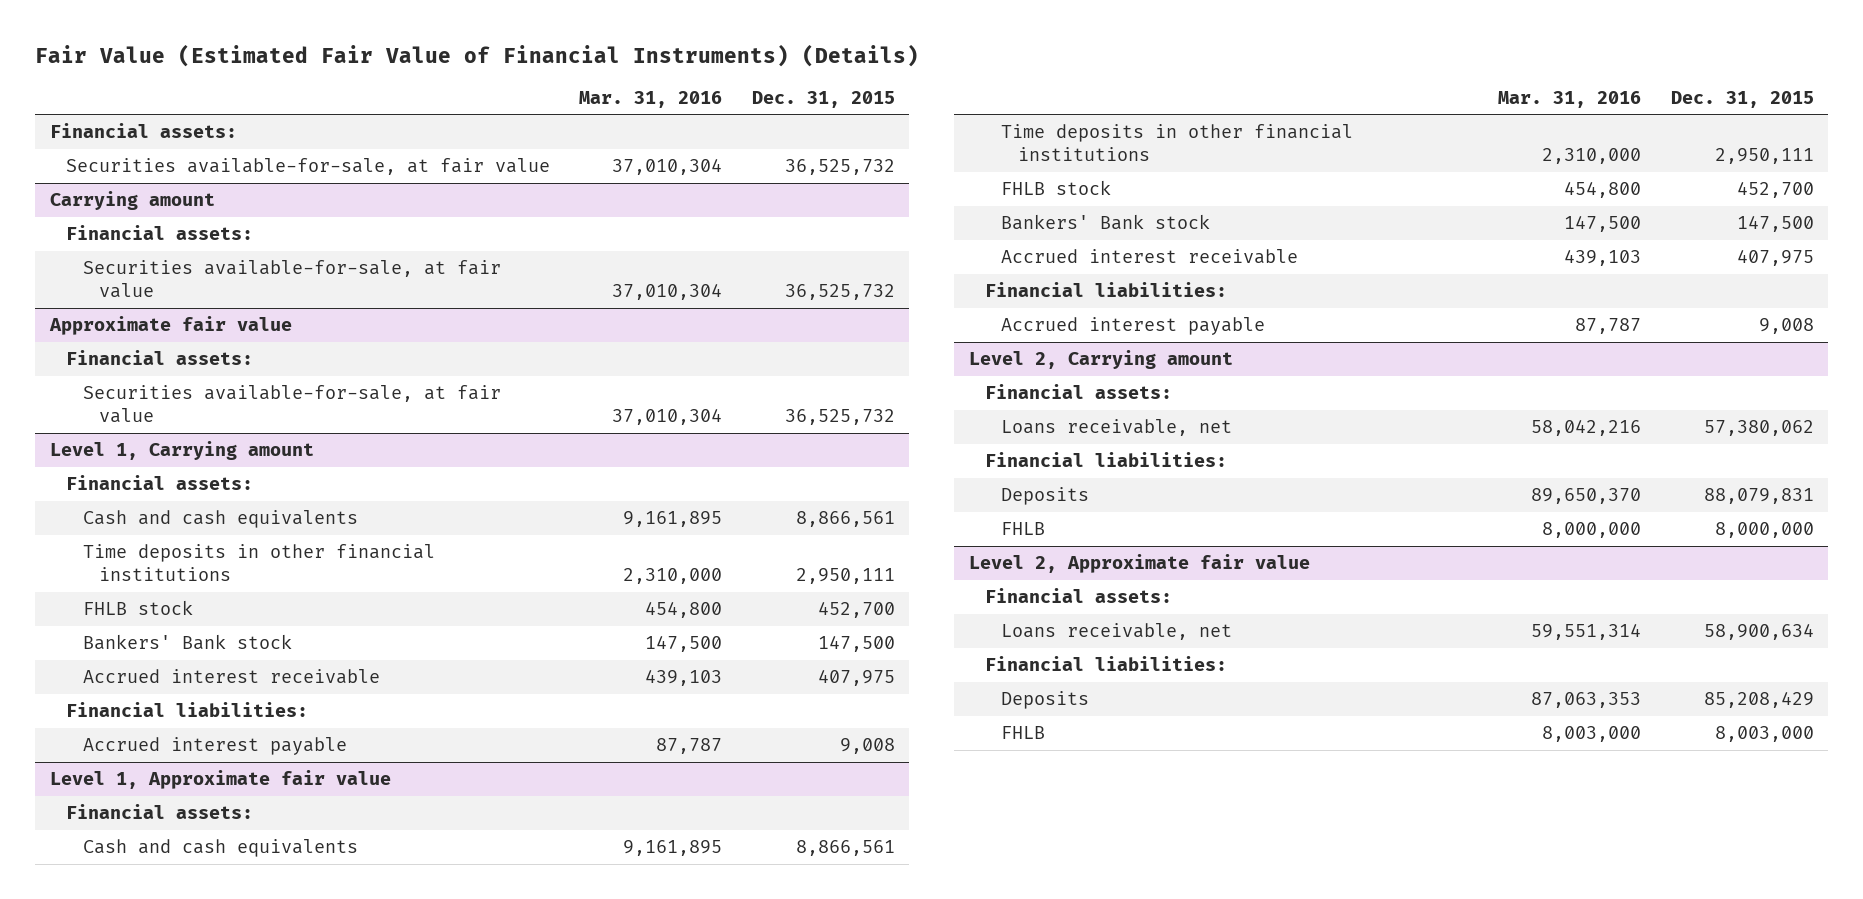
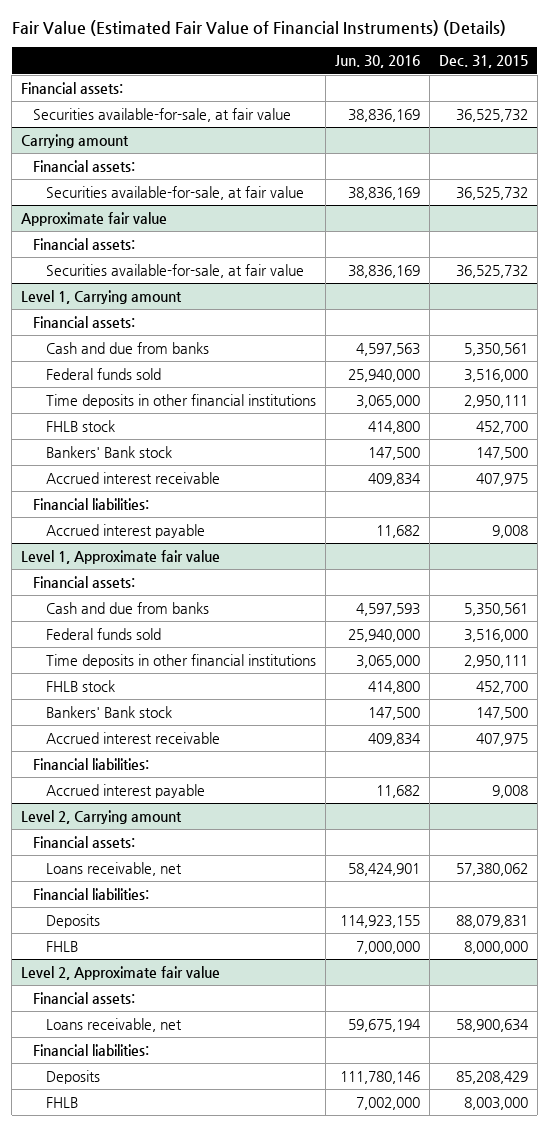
[579,90,723,108] Mar. 31, 2016 -> none
none -> [334,55,420,69] Jun. 30, 2016
[82,510,358,529] Cash and cash equivalents -> [45,342,209,355] Cash and due from banks
[795,511,895,528] 8,866,561 -> [463,343,528,357] 5,350,561
none -> [45,368,161,381] Federal funds sold
[82,839,358,858] Cash and cash equivalents -> [45,602,209,615] Cash and due from banks
[795,840,895,857] 8,866,561 -> [463,603,528,617] 5,350,561
none -> [45,628,161,641] Federal funds sold

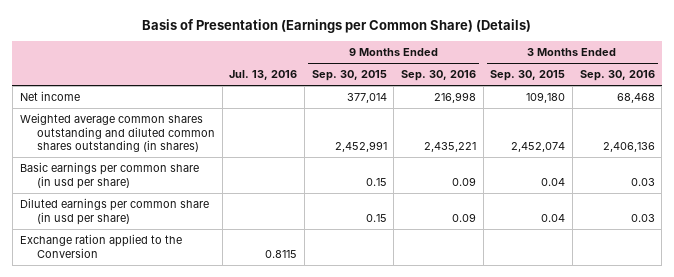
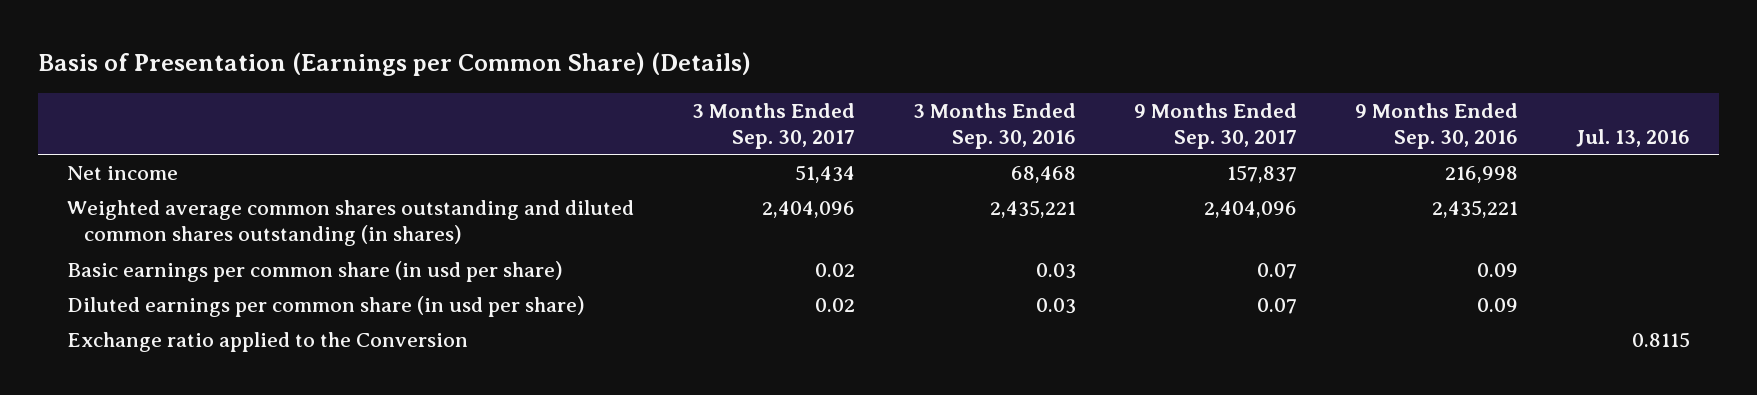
[311,70,387,82] Sep. 30, 2015 -> none
[490,70,566,82] Sep. 30, 2015 -> none
none -> [692,102,856,149] 3 Months Ended Sep. 30, 2017
none -> [1133,102,1297,149] 9 Months Ended Sep. 30, 2017
[602,142,655,153] 2,406,136 -> [990,199,1077,218] 2,435,221
[19,234,182,258] Exchange ration applied to the Conversion -> [67,331,469,352] Exchange ratio applied to the Conversion

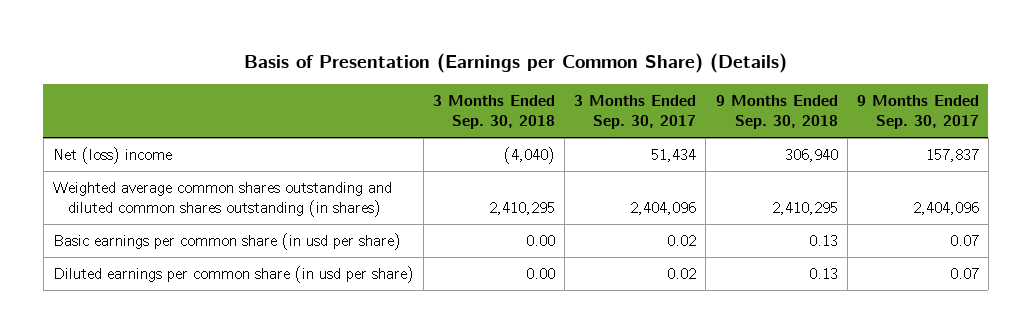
[913,102,1077,149] 3 Months Ended Sep. 30, 2016 -> none
[1354,102,1518,149] 9 Months Ended Sep. 30, 2016 -> none
[1575,128,1690,147] Jul. 13, 2016 -> none
none -> [433,94,556,130] 3 Months Ended Sep. 30, 2018
none -> [715,94,838,130] 9 Months Ended Sep. 30, 2018
[67,165,179,180] Net income -> [52,146,172,164] Net (loss) income
[67,331,469,352] Exchange ratio applied to the Conversion -> none

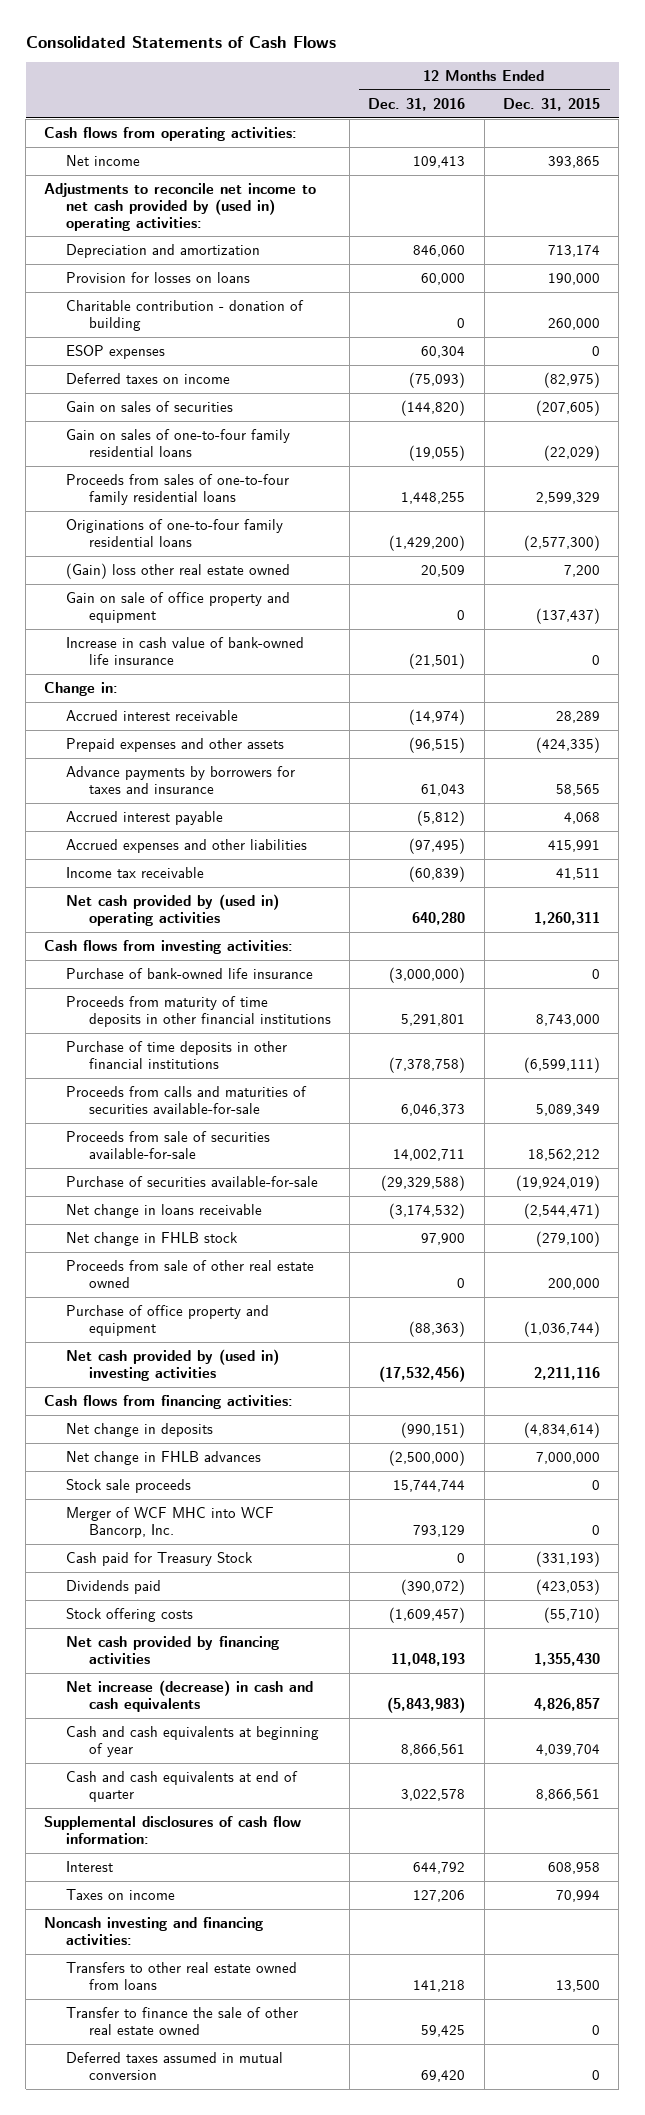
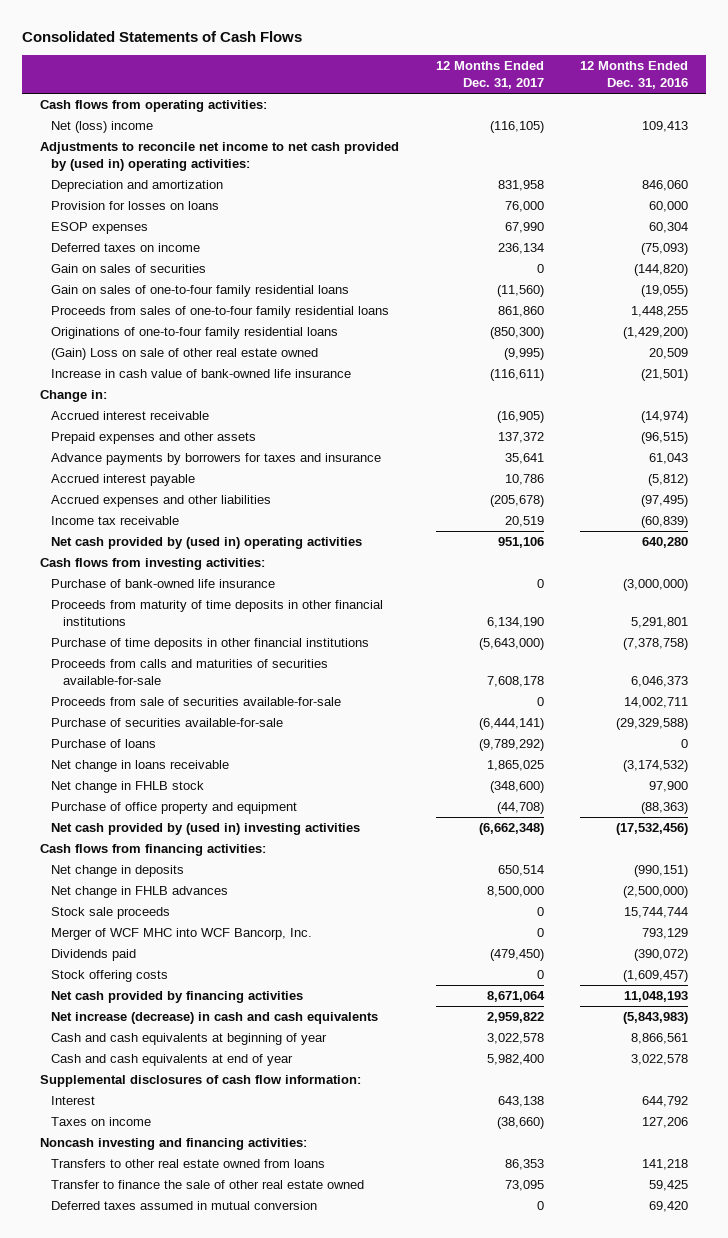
[503,97,601,111] Dec. 31, 2015 -> none
none -> [435,61,544,90] 12 Months Ended Dec. 31, 2017
[66,154,141,166] Net income -> [51,121,154,134] Net (loss) income
[66,299,305,331] Charitable contribution - donation of building -> none
[66,591,291,623] Gain on sale of office property and equipment -> none
[66,562,291,579] (Gain) loss other real estate owned -> [51,348,319,361] (Gain) Loss on sale of other real estate owned
none -> [51,739,157,749] Purchase of loans
[66,1259,315,1288] Proceeds from sale of other real estate owned -> none
[66,1551,254,1566] Cash paid for Treasury Stock -> none
[66,1770,299,1802] Cash and cash equivalents at end of quarter -> [51,1054,294,1067] Cash and cash equivalents at end of year

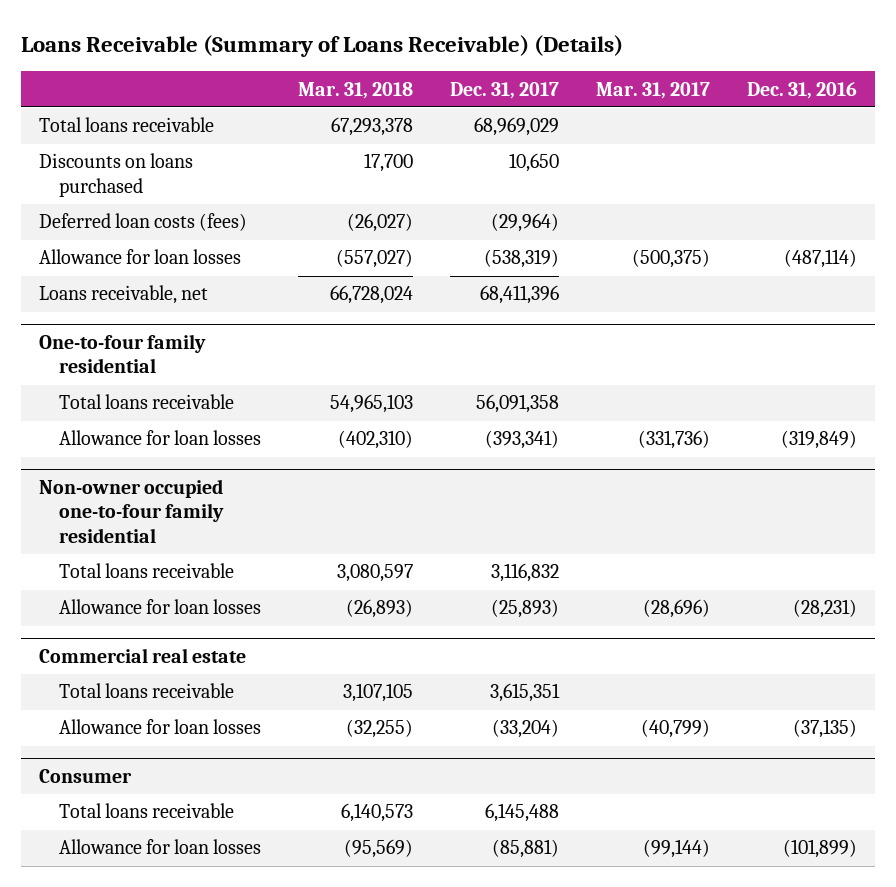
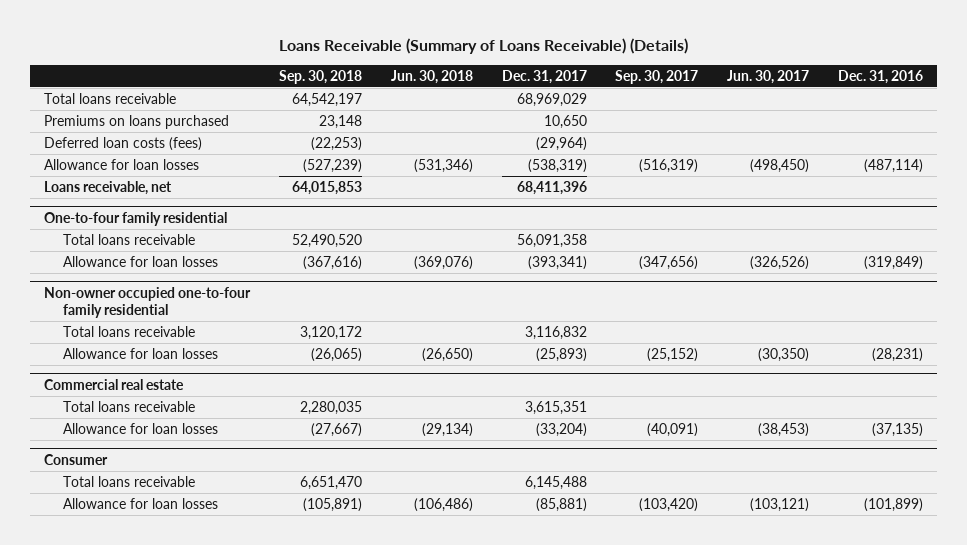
[298,81,414,99] Mar. 31, 2018 -> none
[596,81,711,99] Mar. 31, 2017 -> none
none -> [279,69,363,84] Sep. 30, 2018
none -> [390,69,473,84] Jun. 30, 2018
none -> [615,69,699,84] Sep. 30, 2017
none -> [727,69,810,84] Jun. 30, 2017
[39,153,194,198] Discounts on loans purchased -> [44,114,230,129] Premiums on loans purchased

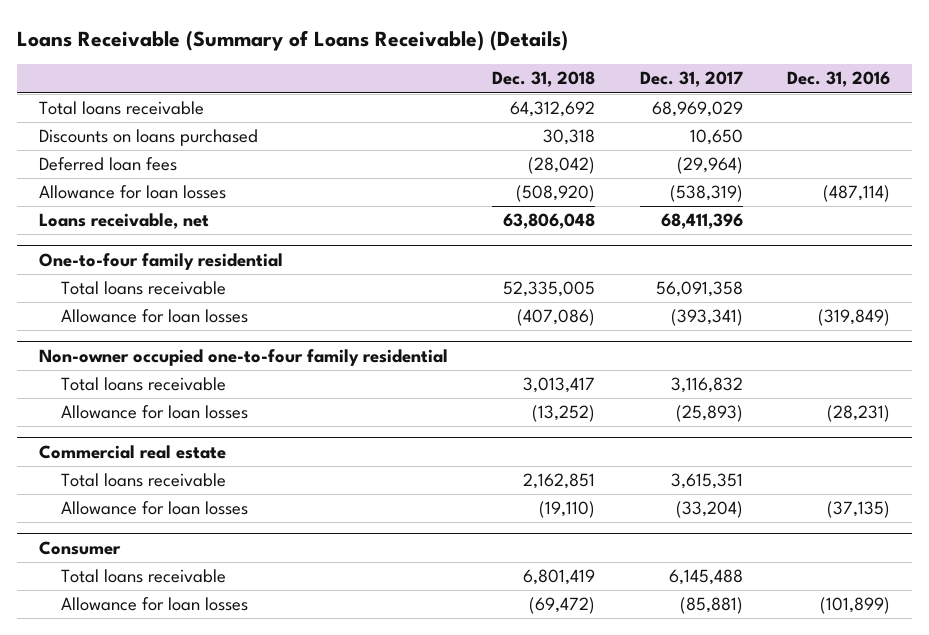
[279,69,363,84] Sep. 30, 2018 -> none
[390,69,473,84] Jun. 30, 2018 -> none
[615,69,699,84] Sep. 30, 2017 -> none
[727,69,810,84] Jun. 30, 2017 -> none
none -> [492,71,596,88] Dec. 31, 2018
[44,114,230,129] Premiums on loans purchased -> [38,129,258,147] Discounts on loans purchased
[44,136,203,151] Deferred loan costs (fees) -> [38,157,177,172] Deferred loan fees

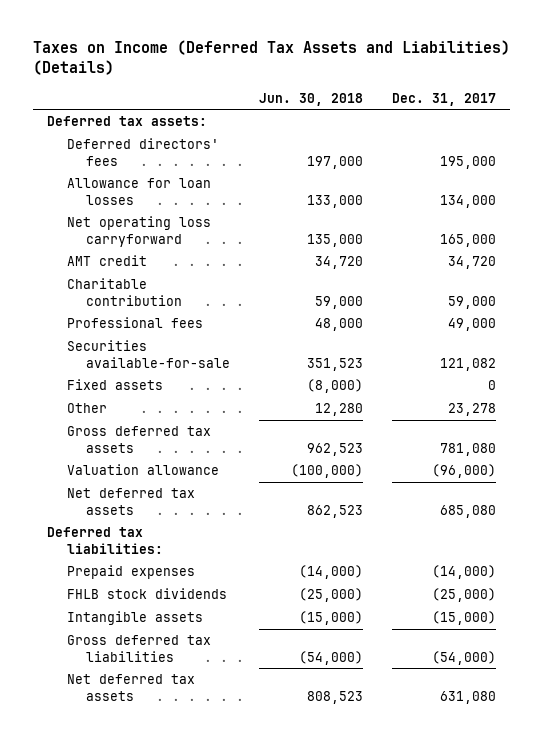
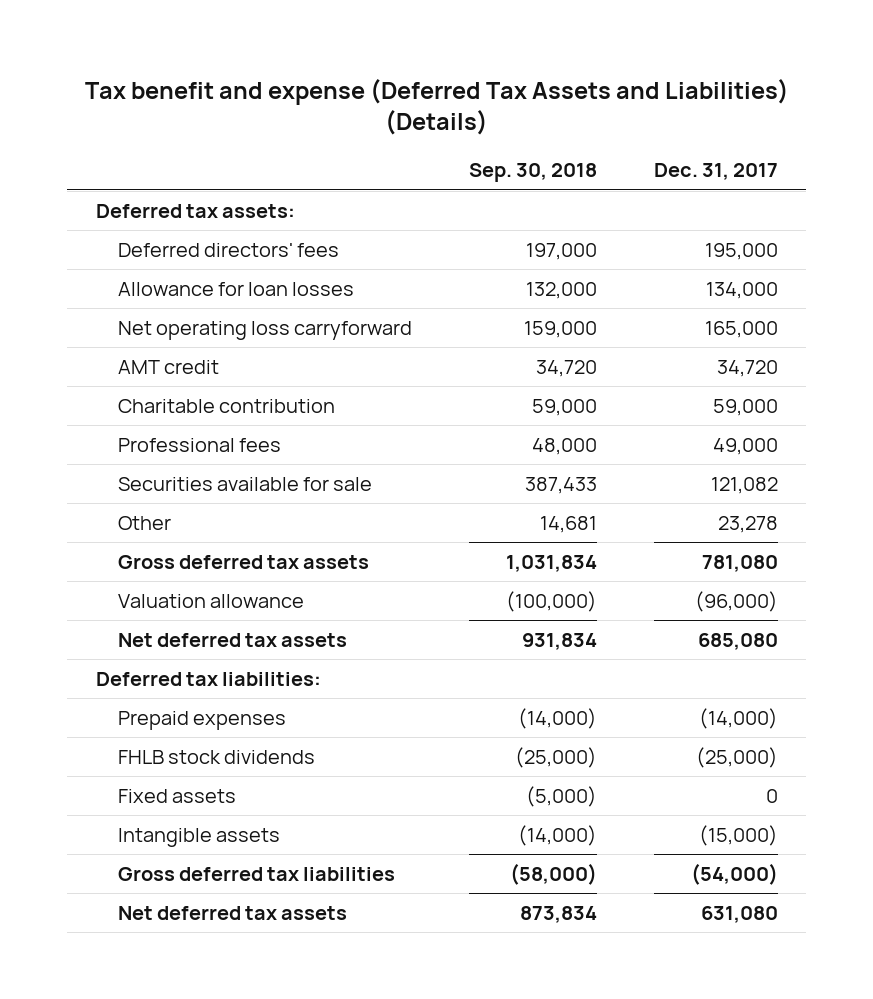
[32,40,510,76] Taxes on Income (Deferred Tax Assets and Liabilities) (Details) -> [84,78,789,135] Tax benefit and expense (Deferred Tax Assets and Liabilities) (Details)
[258,92,363,106] Jun. 30, 2018 -> none
none -> [468,163,597,183] Sep. 30, 2018
[66,340,230,368] Securities available-for-sale -> [117,477,372,492] Securities available for sale
[66,379,163,391] Fixed assets -> [117,789,236,804] Fixed assets

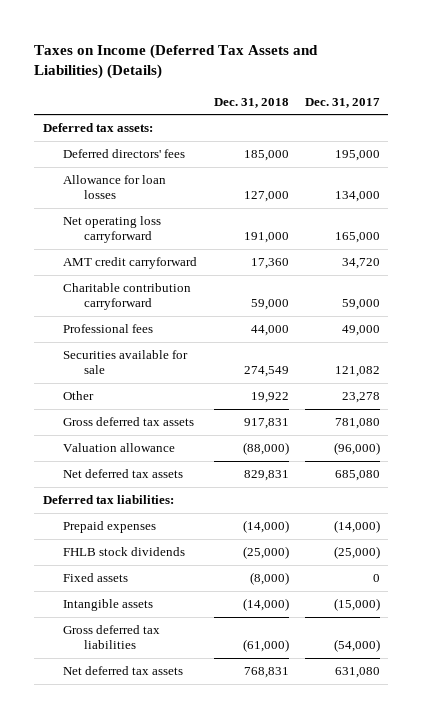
[84,78,789,135] Tax benefit and expense (Deferred Tax Assets and Liabilities) (Details) -> [34,43,319,80] Taxes on Income (Deferred Tax Assets and Liabilities) (Details)
[468,163,597,183] Sep. 30, 2018 -> none
none -> [213,97,289,108] Dec. 31, 2018
[117,360,219,375] AMT credit -> [63,257,198,270] AMT credit carryforward
[117,399,335,414] Charitable contribution -> [63,283,192,311] Charitable contribution carryforward

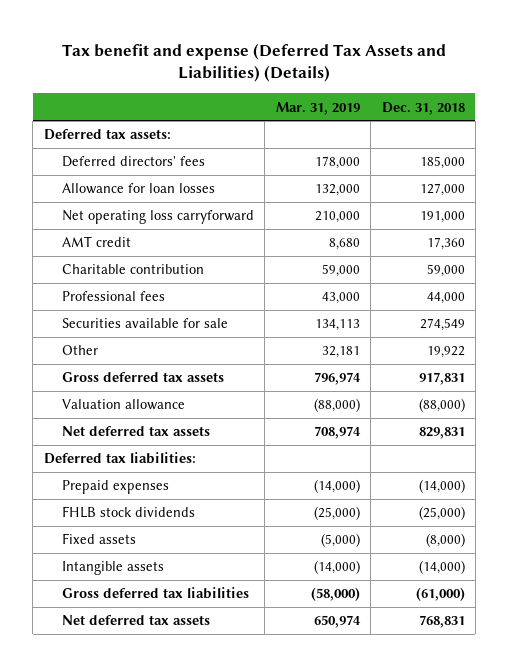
[34,43,319,80] Taxes on Income (Deferred Tax Assets and Liabilities) (Details) -> [62,42,447,83] Tax benefit and expense (Deferred Tax Assets and Liabilities) (Details)
[305,97,381,108] Dec. 31, 2017 -> none
none -> [275,101,360,115] Mar. 31, 2019
[63,257,198,270] AMT credit carryforward -> [62,236,132,248] AMT credit
[63,283,192,311] Charitable contribution carryforward -> [62,264,205,275] Charitable contribution

